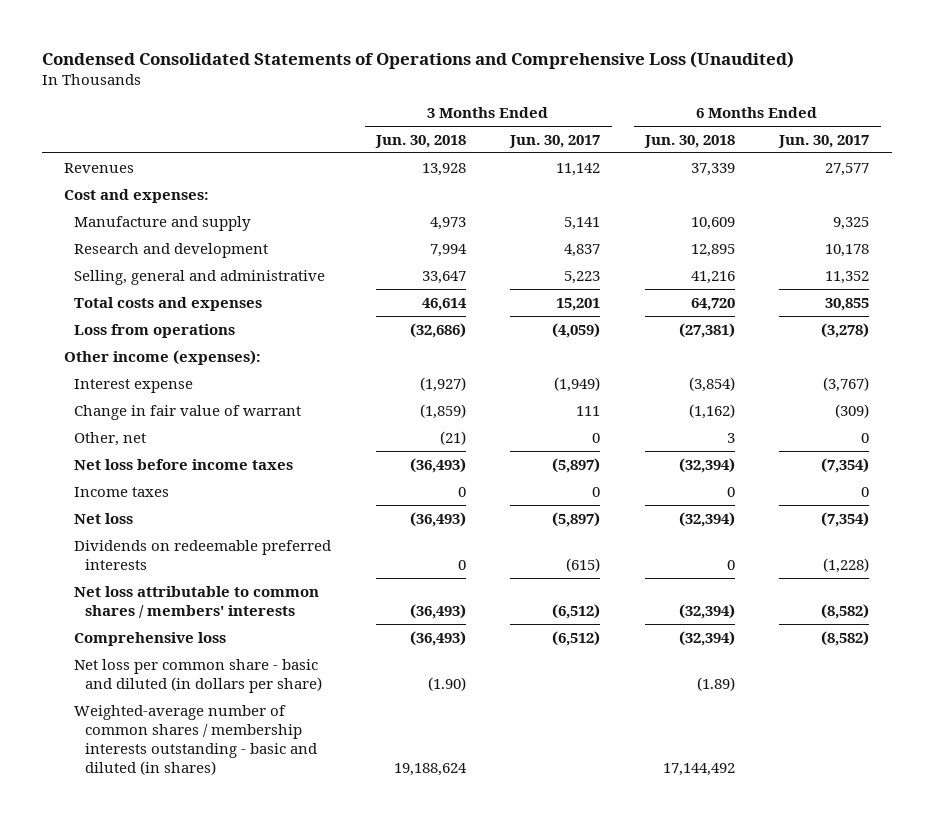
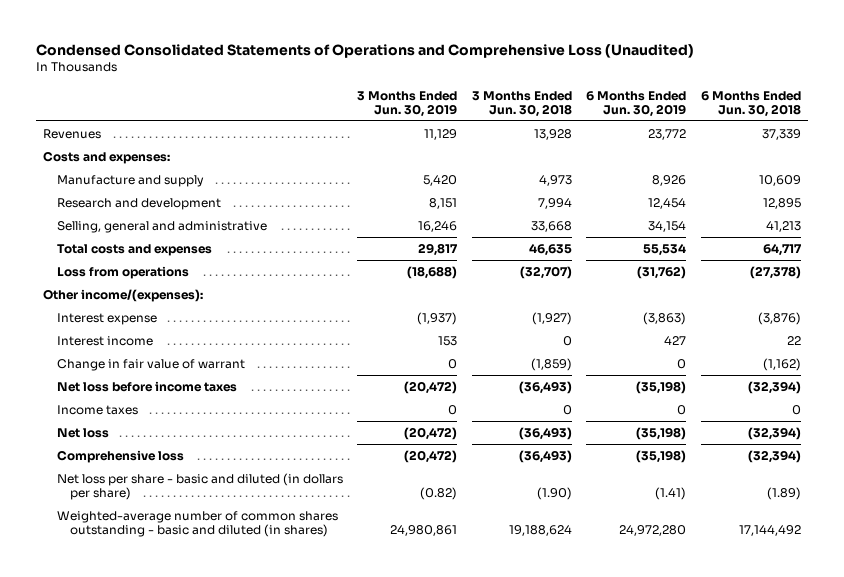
[509,134,601,148] Jun. 30, 2017 -> none
[778,134,870,148] Jun. 30, 2017 -> none
none -> [357,90,458,117] 3 Months Ended Jun. 30, 2019
none -> [586,90,687,117] 6 Months Ended Jun. 30, 2019
[63,188,209,203] Cost and expenses: -> [43,150,171,164] Costs and expenses:
[421,270,466,284] 33,647 -> [530,220,572,232] 33,668
[690,270,735,284] 41,216 -> [765,220,801,232] 41,213
[421,297,467,311] 46,614 -> [528,243,572,256] 46,635
[690,297,735,311] 64,720 -> [762,243,802,256] 64,717
[409,322,466,338] (32,686) -> [519,265,572,279] (32,707)
[678,322,735,338] (27,381) -> [749,265,801,279] (27,378)
[63,349,261,365] Other income (expenses): -> [43,288,204,302] Other income/(expenses):
[688,376,735,392] (3,854) -> [757,311,801,325] (3,876)
none -> [56,335,153,346] Interest income
[74,431,147,446] Other, net -> none
[74,539,332,570] Dividends on redeemable preferred interests -> none
[74,585,320,618] Net loss attributable to common shares / members' interests -> none
[74,658,323,693] Net loss per common share - basic and diluted (in dollars per share) -> [56,472,343,501] Net loss per share - basic and diluted (in dollars per share)
[74,704,318,775] Weighted-average number of common shares / membership interests outstanding - basic and diluted (in shares) -> [56,510,338,538] Weighted-average number of common shares outstanding - basic and diluted (in shares)

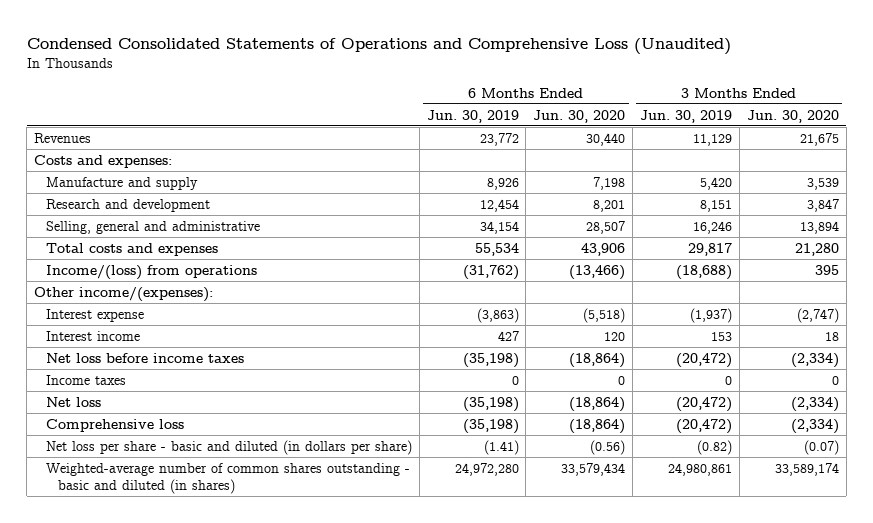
[471,90,572,117] 3 Months Ended Jun. 30, 2018 -> none
[700,90,801,117] 6 Months Ended Jun. 30, 2018 -> none
none -> [533,109,626,123] Jun. 30, 2020
none -> [746,109,839,123] Jun. 30, 2020
[56,265,189,279] Loss from operations -> [45,264,257,280] Income/(loss) from operations
[56,358,245,371] Change in fair value of warrant -> none

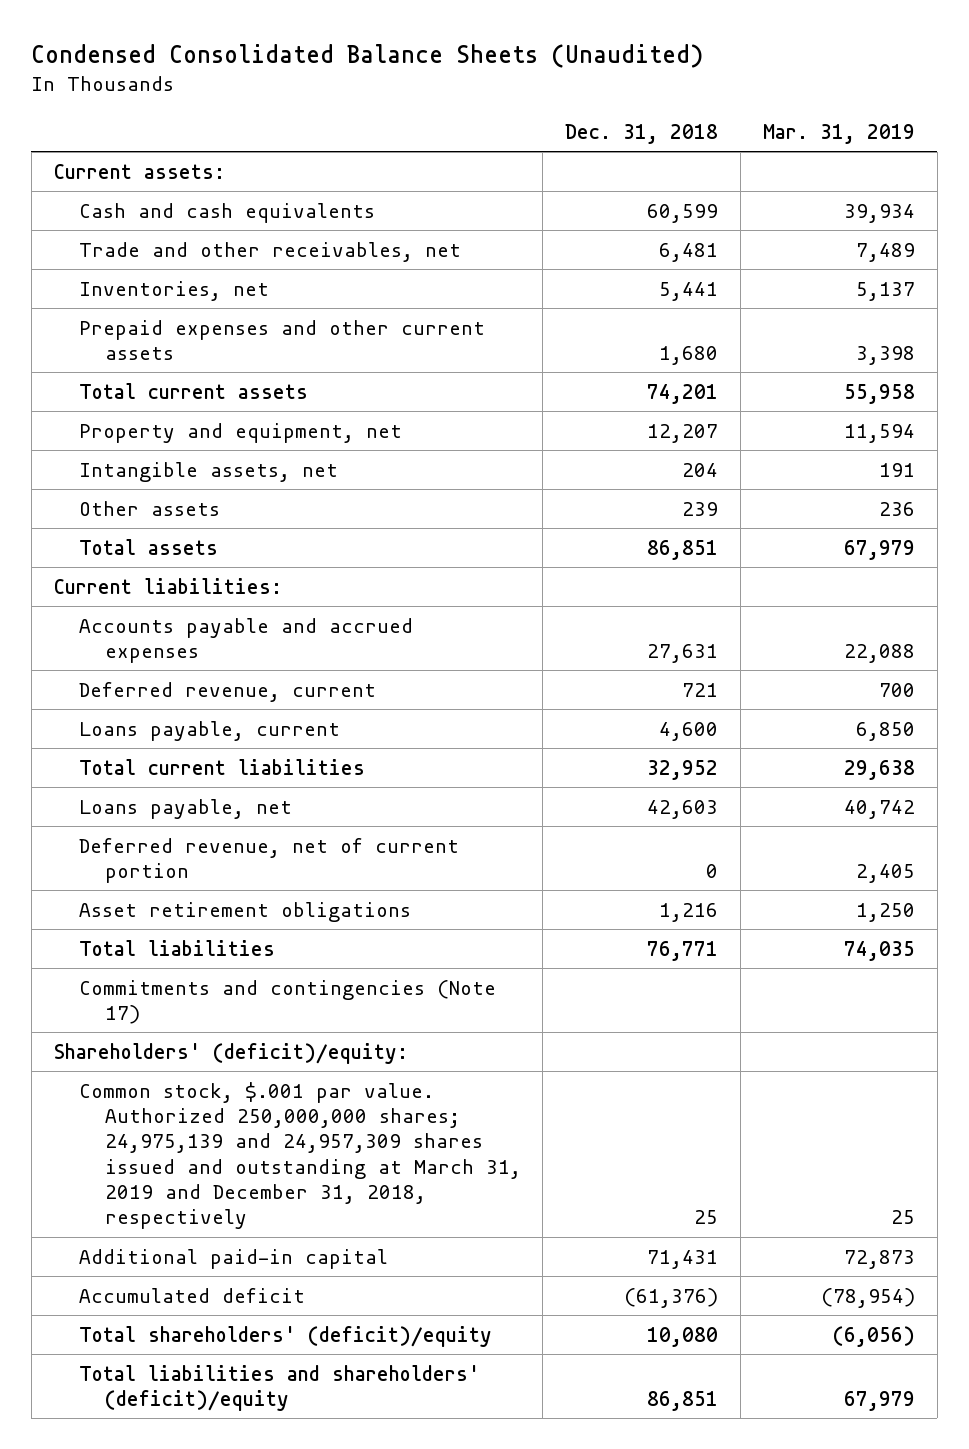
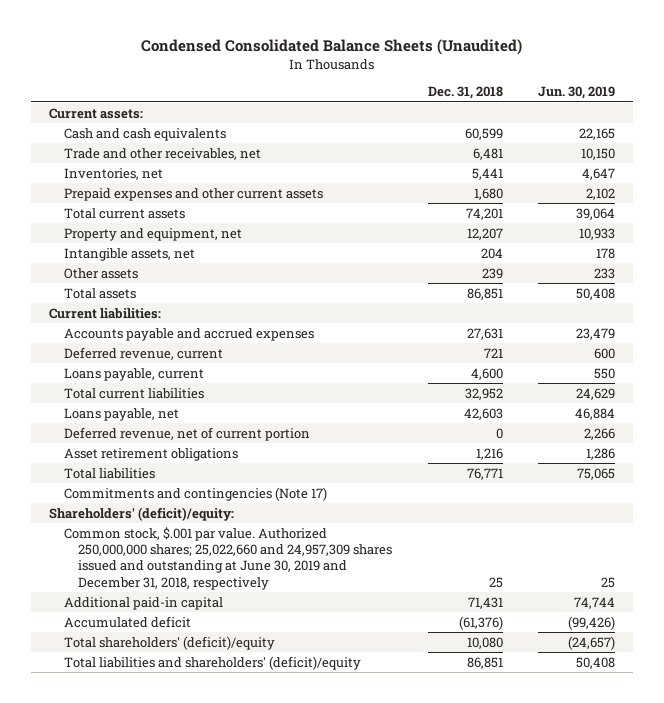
[763,123,916,144] Mar. 31, 2019 -> none
none -> [538,86,616,100] Jun. 30, 2019
[79,1081,521,1230] Common stock, $.001 par value. Authorized 250,000,000 shares; 24,975,139 and 24,957,309 shares issued and outstanding at March 31, 2019 and December 31, 2018, respectively -> [63,526,393,590] Common stock, $.001 par value. Authorized 250,000,000 shares; 25,022,660 and 24,957,309 shares issued and outstanding at June 30, 2019 and December 31, 2018, respectively

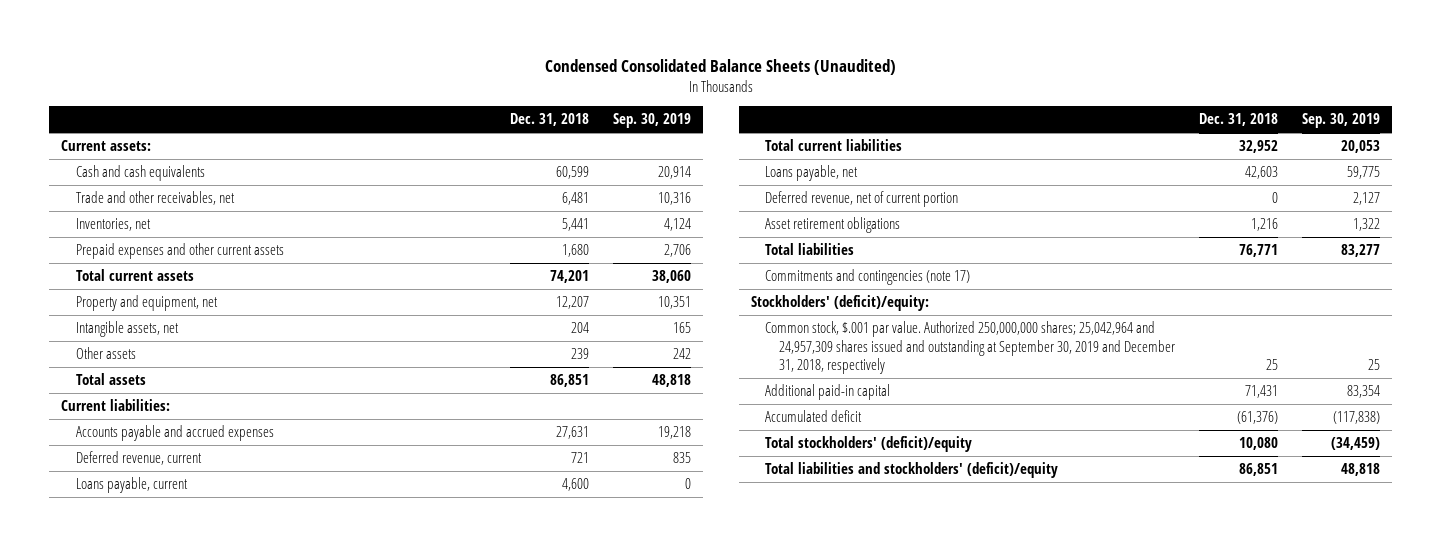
[538,86,616,100] Jun. 30, 2019 -> none
none -> [612,113,691,129] Sep. 30, 2019
[63,486,327,501] Commitments and contingencies (Note 17) -> [765,269,971,286] Commitments and contingencies (note 17)
[48,506,234,521] Shareholders' (deficit)/equity: -> [750,295,929,312] Stockholders' (deficit)/equity:
[63,526,393,590] Common stock, $.001 par value. Authorized 250,000,000 shares; 25,022,660 and 24,957,309 shares issued and outstanding at June 30, 2019 and December 31, 2018, respectively -> [765,321,1176,375] Common stock, $.001 par value. Authorized 250,000,000 shares; 25,042,964 and 24,957,309 shares issued and outstanding at September 30, 2019 and December 31, 2018, respectively
[63,635,275,650] Total shareholders' (deficit)/equity -> [765,436,973,453] Total stockholders' (deficit)/equity
[63,655,361,670] Total liabilities and shareholders' (deficit)/equity -> [765,462,1059,479] Total liabilities and stockholders' (deficit)/equity

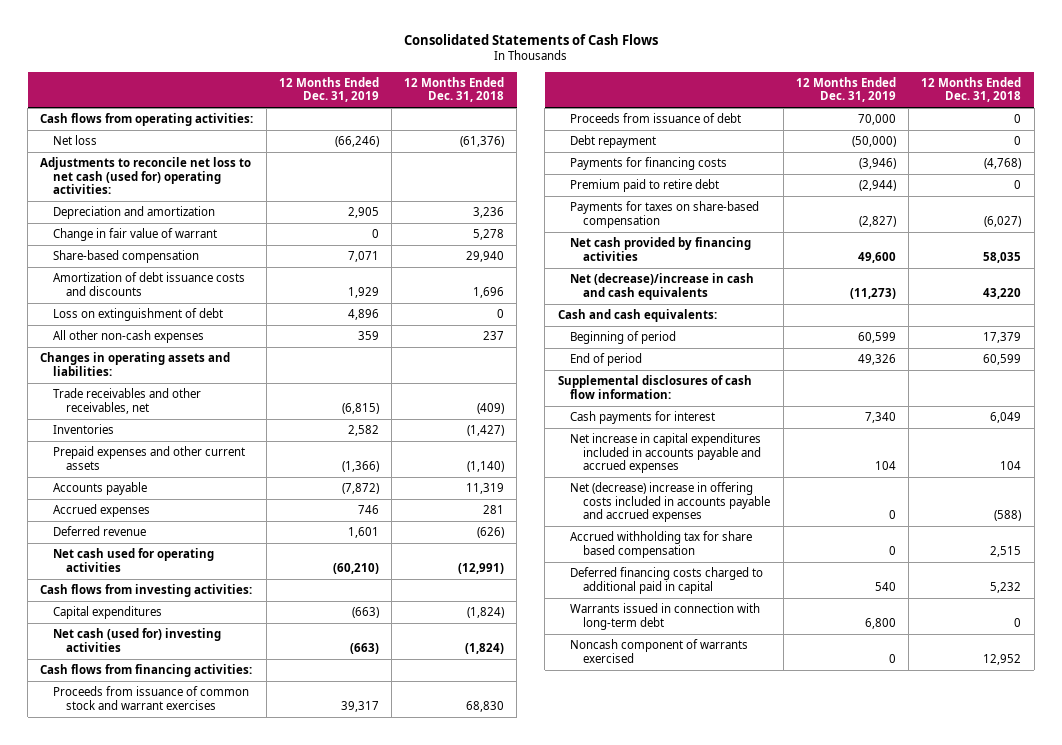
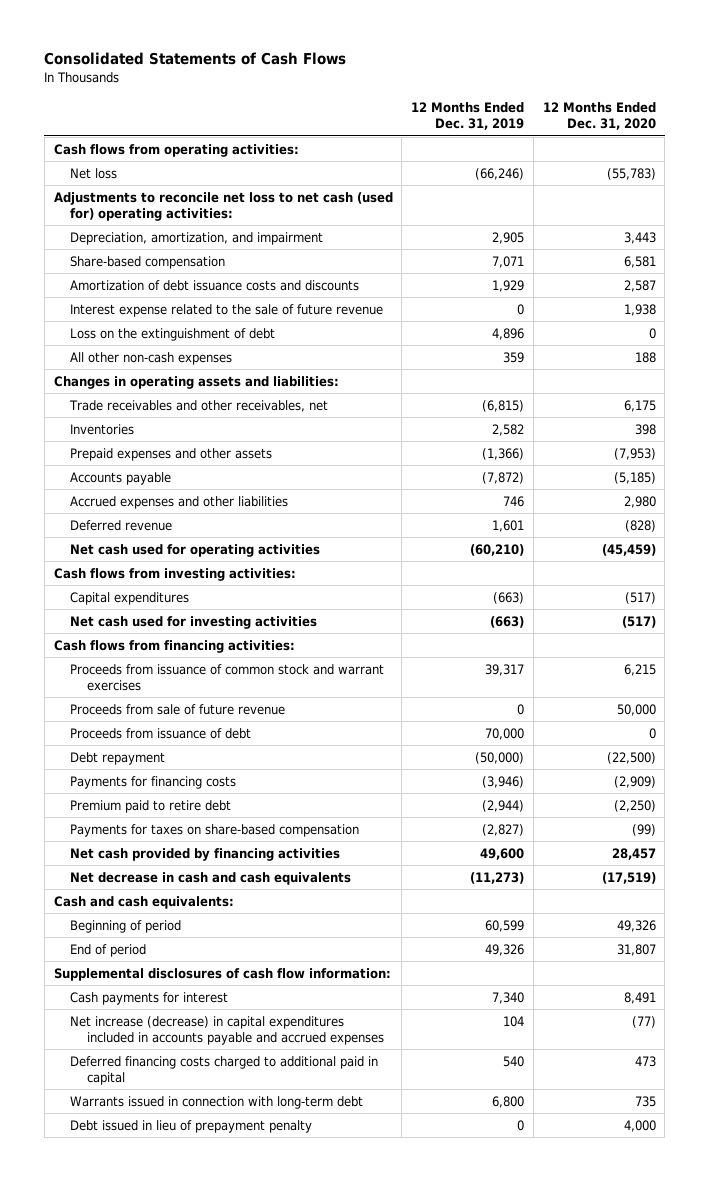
[404,76,505,103] 12 Months Ended Dec. 31, 2018 -> none
none -> [542,101,656,131] 12 Months Ended Dec. 31, 2020
[53,228,218,242] Change in fair value of warrant -> none
[53,206,216,220] Depreciation and amortization -> [70,231,324,245] Depreciation, amortization, and impairment
none -> [70,303,384,317] Interest expense related to the sale of future revenue
[53,308,224,322] Loss on extinguishment of debt -> [70,327,276,341] Loss on the extinguishment of debt
[53,446,246,470] Prepaid expenses and other current assets -> [70,447,273,461] Prepaid expenses and other assets
[53,504,151,518] Accrued expenses -> [70,495,289,509] Accrued expenses and other liabilities
[53,628,222,652] Net cash (used for) investing activities -> [70,615,318,629] Net cash used for investing activities
none -> [70,703,286,715] Proceeds from sale of future revenue
[570,273,755,300] Net (decrease)/increase in cash and cash equivalents -> [70,871,352,885] Net decrease in cash and cash equivalents
[570,482,771,522] Net (decrease) increase in offering costs included in accounts payable and accrued expenses -> none
[570,531,753,558] Accrued withholding tax for share based compensation -> none
[570,433,762,473] Net increase in capital expenditures included in accounts payable and accrued expenses -> [70,1015,385,1046] Net increase (decrease) in capital expenditures included in accounts payable and accrued expenses
[570,639,749,663] Noncash component of warrants exercised -> none
none -> [70,1119,313,1133] Debt issued in lieu of prepayment penalty

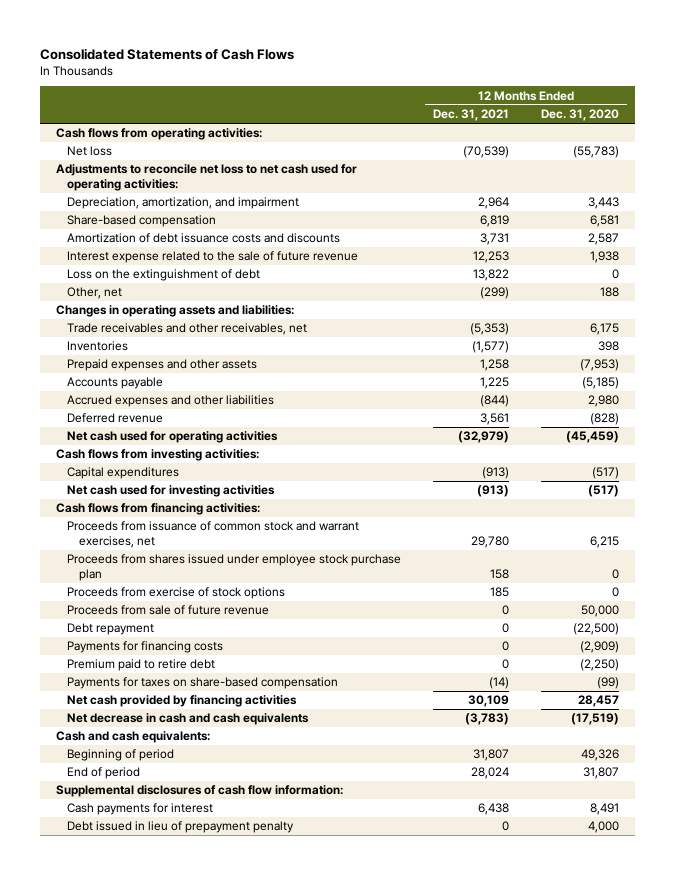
[411,101,525,131] 12 Months Ended Dec. 31, 2019 -> none
none -> [433,109,510,122] Dec. 31, 2021
[53,191,393,222] Adjustments to reconcile net loss to net cash (used for) operating activities: -> [56,164,358,192] Adjustments to reconcile net loss to net cash used for operating activities:
[70,351,233,365] All other non-cash expenses -> [67,287,123,300] Other, net
[70,663,385,692] Proceeds from issuance of common stock and warrant exercises -> [67,521,360,549] Proceeds from issuance of common stock and warrant exercises, net
none -> [67,554,402,582] Proceeds from shares issued under employee stock purchase plan
none -> [67,587,286,600] Proceeds from exercise of stock options
[70,727,252,739] Proceeds from issuance of debt -> none
[70,1015,385,1046] Net increase (decrease) in capital expenditures included in accounts payable and accrued expenses -> none
[70,1055,379,1086] Deferred financing costs charged to additional paid in capital -> none
[70,1095,364,1109] Warrants issued in connection with long-term debt -> none

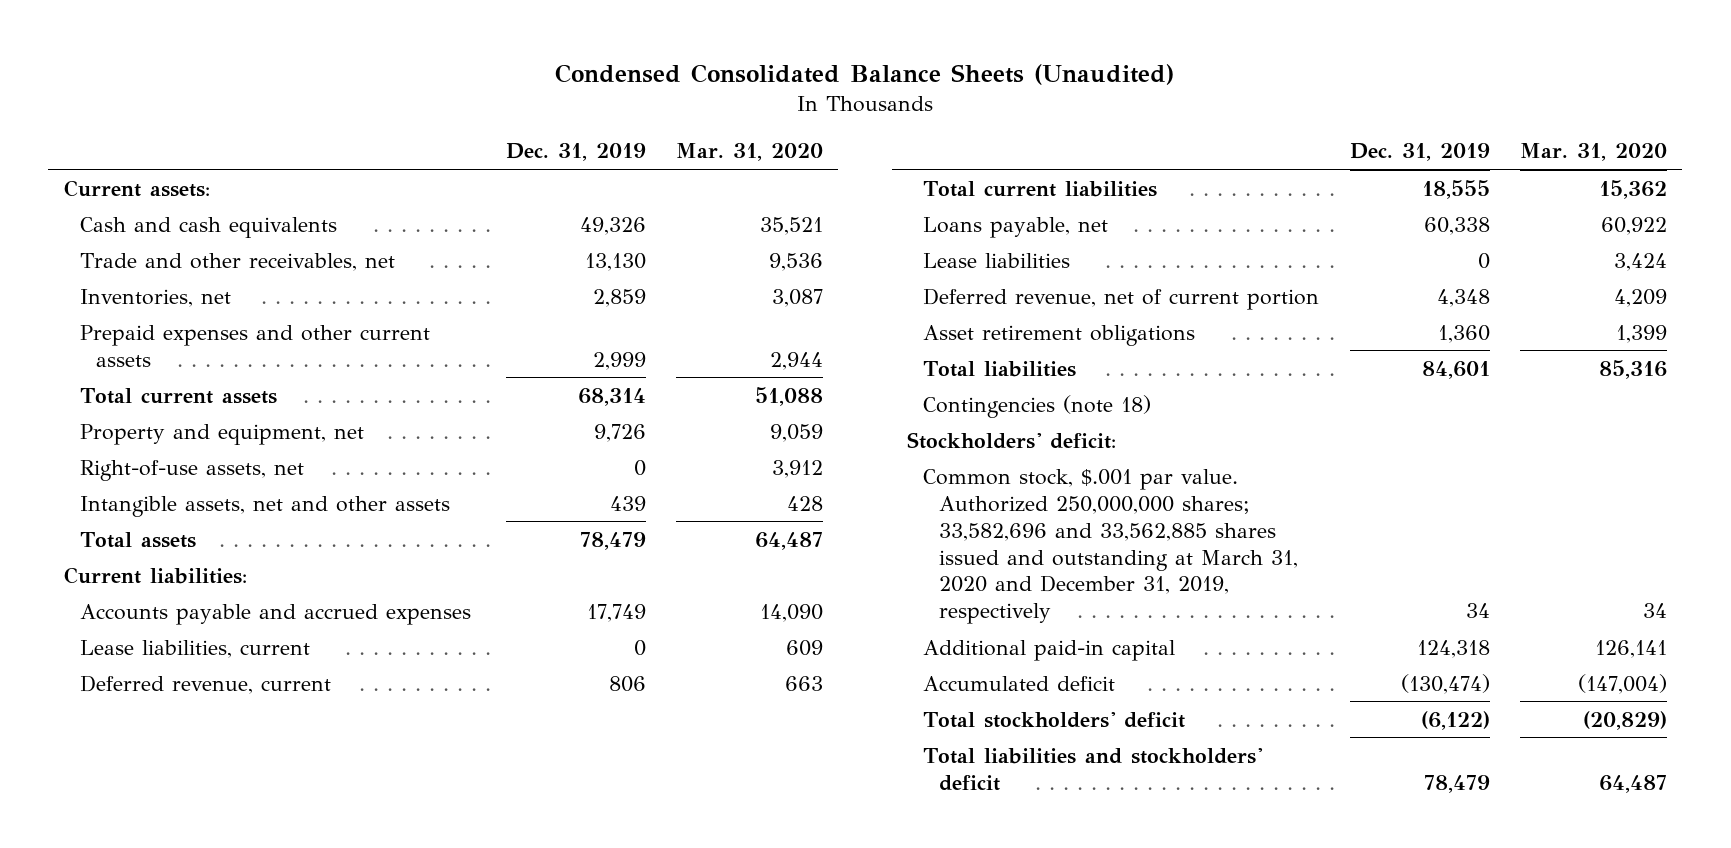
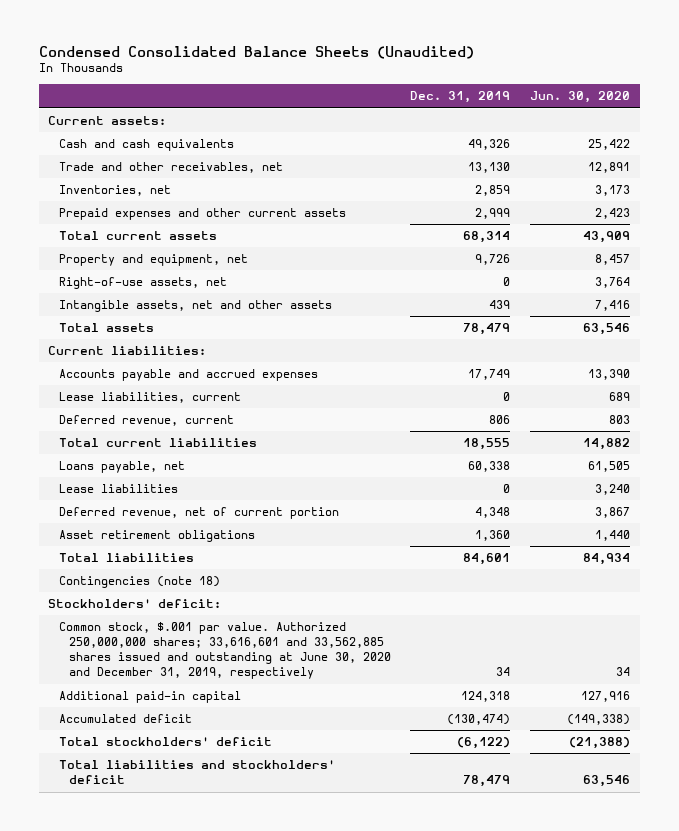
[676,143,824,162] Mar. 31, 2020 -> none
none -> [530,91,631,104] Jun. 30, 2020
[923,468,1299,625] Common stock, $.001 par value. Authorized 250,000,000 shares; 33,582,696 and 33,562,885 shares issued and outstanding at March 31, 2020 and December 31, 2019, respectively -> [58,622,391,680] Common stock, $.001 par value. Authorized 250,000,000 shares; 33,616,601 and 33,562,885 shares issued and outstanding at June 30, 2020 and December 31, 2019, respectively

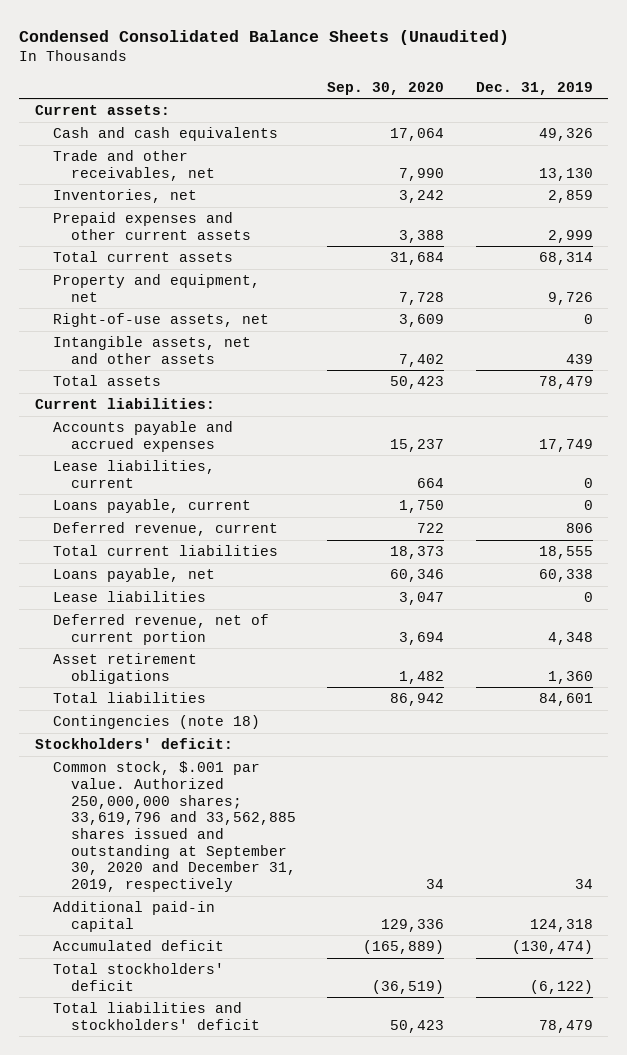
[530,91,631,104] Jun. 30, 2020 -> none
none -> [327,81,445,95] Sep. 30, 2020
none -> [52,499,251,514] Loans payable, current
[58,622,391,680] Common stock, $.001 par value. Authorized 250,000,000 shares; 33,616,601 and 33,562,885 shares issued and outstanding at June 30, 2020 and December 31, 2019, respectively -> [52,761,296,892] Common stock, $.001 par value. Authorized 250,000,000 shares; 33,619,796 and 33,562,885 shares issued and outstanding at September 30, 2020 and December 31, 2019, respectively

